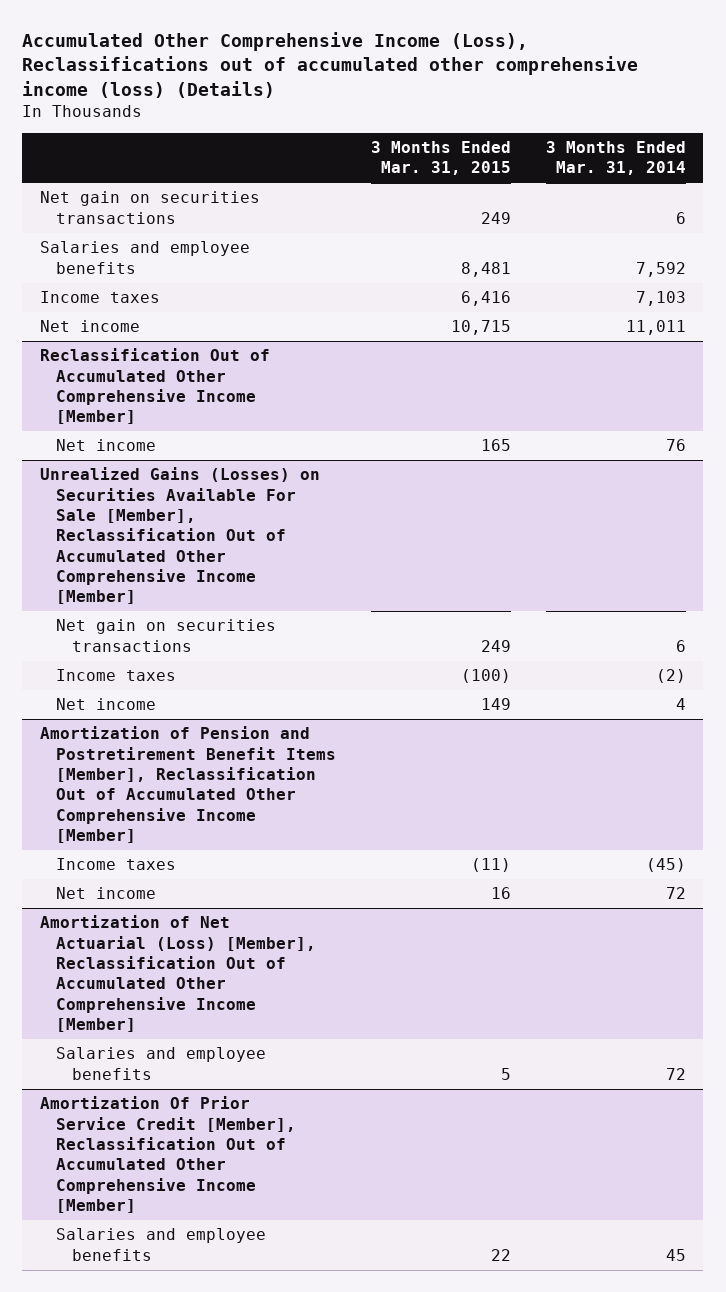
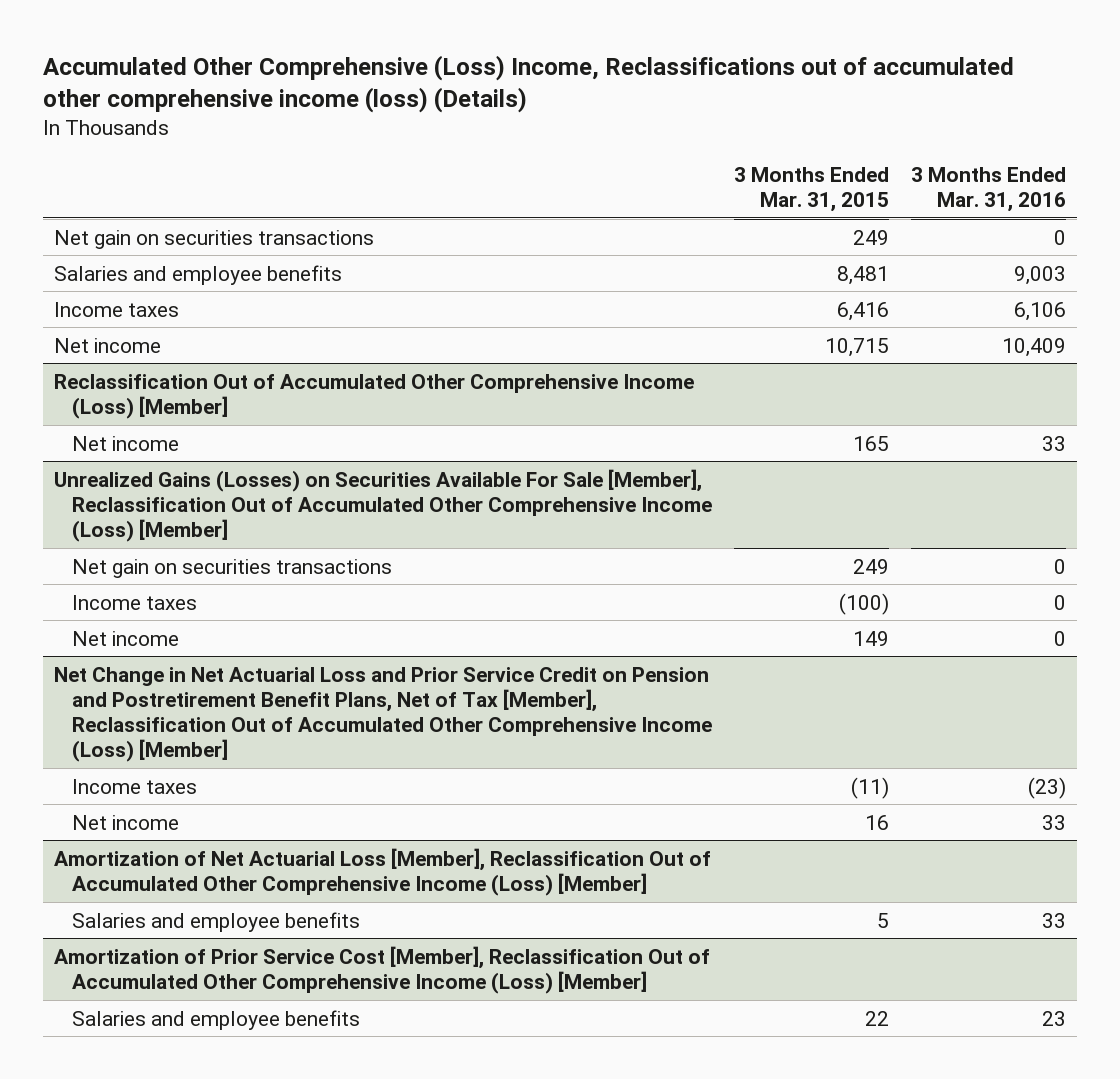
[22,31,639,98] Accumulated Other Comprehensive Income (Loss), Reclassifications out of accumulated other comprehensive income (loss) (Details) -> [42,54,1014,114] Accumulated Other Comprehensive (Loss) Income, Reclassifications out of accumulated other comprehensive income (loss) (Details)
[545,140,686,176] 3 Months Ended Mar. 31, 2014 -> none
none -> [911,166,1067,212] 3 Months Ended Mar. 31, 2016
[39,348,270,425] Reclassification Out of Accumulated Other Comprehensive Income [Member] -> [53,373,694,419] Reclassification Out of Accumulated Other Comprehensive Income (Loss) [Member]
[39,467,320,605] Unrealized Gains (Losses) on Securities Available For Sale [Member], Reclassification Out of Accumulated Other Comprehensive Income [Member] -> [53,468,712,543] Unrealized Gains (Losses) on Securities Available For Sale [Member], Reclassification Out of Accumulated Other Comprehensive Income (Loss) [Member]
[39,726,336,844] Amortization of Pension and Postretirement Benefit Items [Member], Reclassification Out of Accumulated Other Comprehensive Income [Member] -> none
none -> [53,666,712,763] Net Change in Net Actuarial Loss and Prior Service Credit on Pension and Postretirement Benefit Plans, Net of Tax [Member], Reclassification Out of Accumulated Other Comprehensive Income (Loss) [Member]
[39,915,316,1033] Amortization of Net Actuarial (Loss) [Member], Reclassification Out of Accumulated Other Comprehensive Income [Member] -> [53,847,711,896] Amortization of Net Actuarial Loss [Member], Reclassification Out of Accumulated Other Comprehensive Income (Loss) [Member]
[39,1096,296,1214] Amortization Of Prior Service Credit [Member], Reclassification Out of Accumulated Other Comprehensive Income [Member] -> [53,945,710,994] Amortization of Prior Service Cost [Member], Reclassification Out of Accumulated Other Comprehensive Income (Loss) [Member]

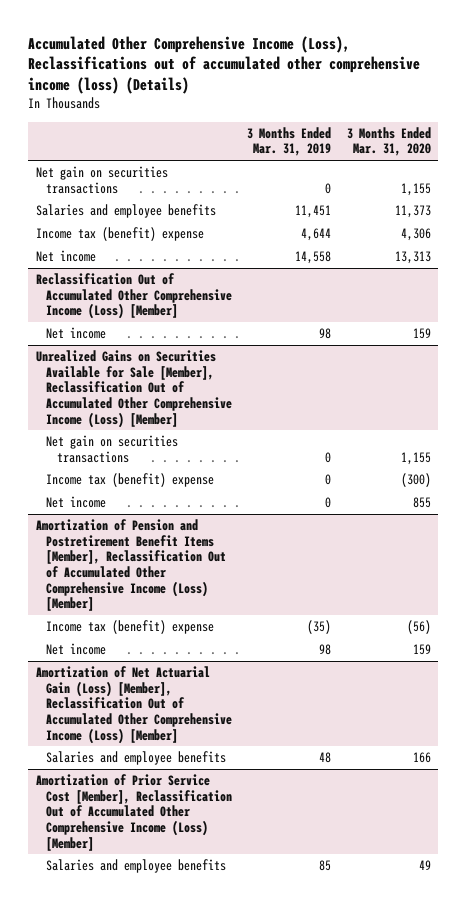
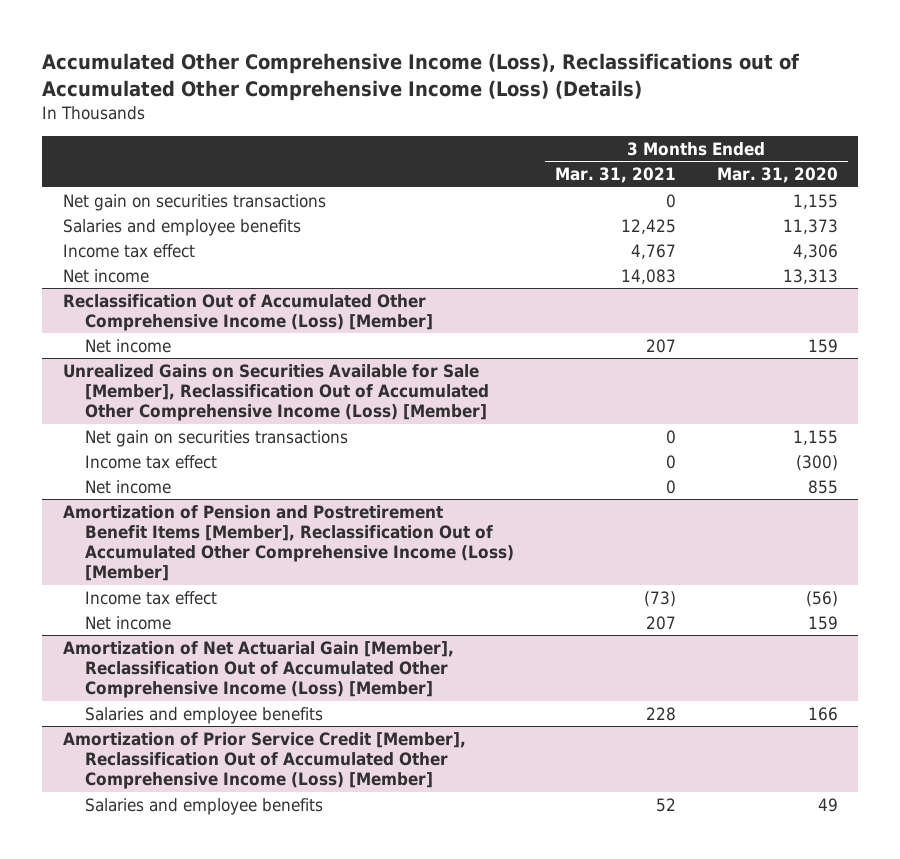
[27,35,420,95] Accumulated Other Comprehensive Income (Loss), Reclassifications out of accumulated other comprehensive income (loss) (Details) -> [42,53,800,101] Accumulated Other Comprehensive Income (Loss), Reclassifications out of Accumulated Other Comprehensive Income (Loss) (Details)
[247,126,332,157] 3 Months Ended Mar. 31, 2019 -> none
none -> [554,167,676,184] Mar. 31, 2021
[35,227,204,242] Income tax (benefit) expense -> [62,243,195,258] Income tax effect
[46,473,215,488] Income tax (benefit) expense -> [84,454,217,469] Income tax effect
[46,620,215,635] Income tax (benefit) expense -> [84,590,217,605] Income tax effect
[35,666,233,744] Amortization of Net Actuarial Gain (Loss) [Member], Reclassification Out of Accumulated Other Comprehensive Income (Loss) [Member] -> [62,640,454,699] Amortization of Net Actuarial Gain [Member], Reclassification Out of Accumulated Other Comprehensive Income (Loss) [Member]
[35,774,233,851] Amortization of Prior Service Cost [Member], Reclassification Out of Accumulated Other Comprehensive Income (Loss) [Member] -> [62,731,466,790] Amortization of Prior Service Credit [Member], Reclassification Out of Accumulated Other Comprehensive Income (Loss) [Member]

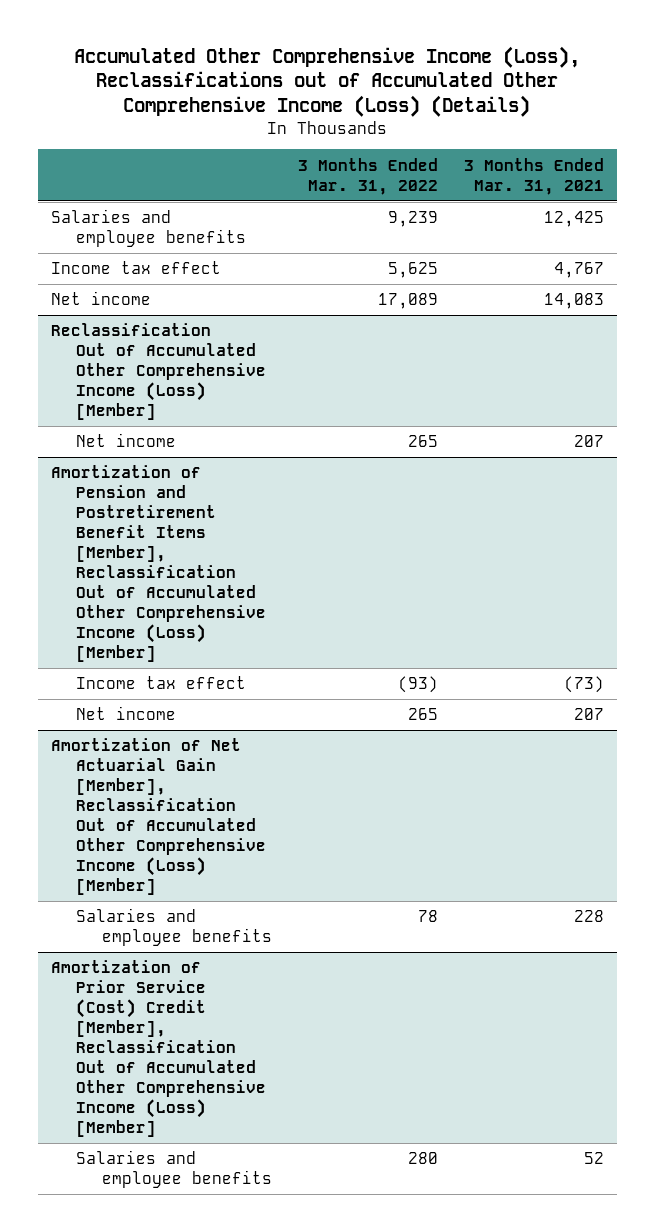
[716,167,838,184] Mar. 31, 2020 -> none
none -> [297,157,438,195] 3 Months Ended Mar. 31, 2022
[62,193,326,211] Net gain on securities transactions -> none
[62,363,489,422] Unrealized Gains on Securities Available for Sale [Member], Reclassification Out of Accumulated Other Comprehensive Income (Loss) [Member] -> none
[84,429,348,447] Net gain on securities transactions -> none
[84,454,217,469] Income tax effect -> none
[84,479,171,494] Net income -> none
[62,731,466,790] Amortization of Prior Service Credit [Member], Reclassification Out of Accumulated Other Comprehensive Income (Loss) [Member] -> [50,960,267,1137] Amortization of Prior Service (Cost) Credit [Member], Reclassification Out of Accumulated Other Comprehensive Income (Loss) [Member]

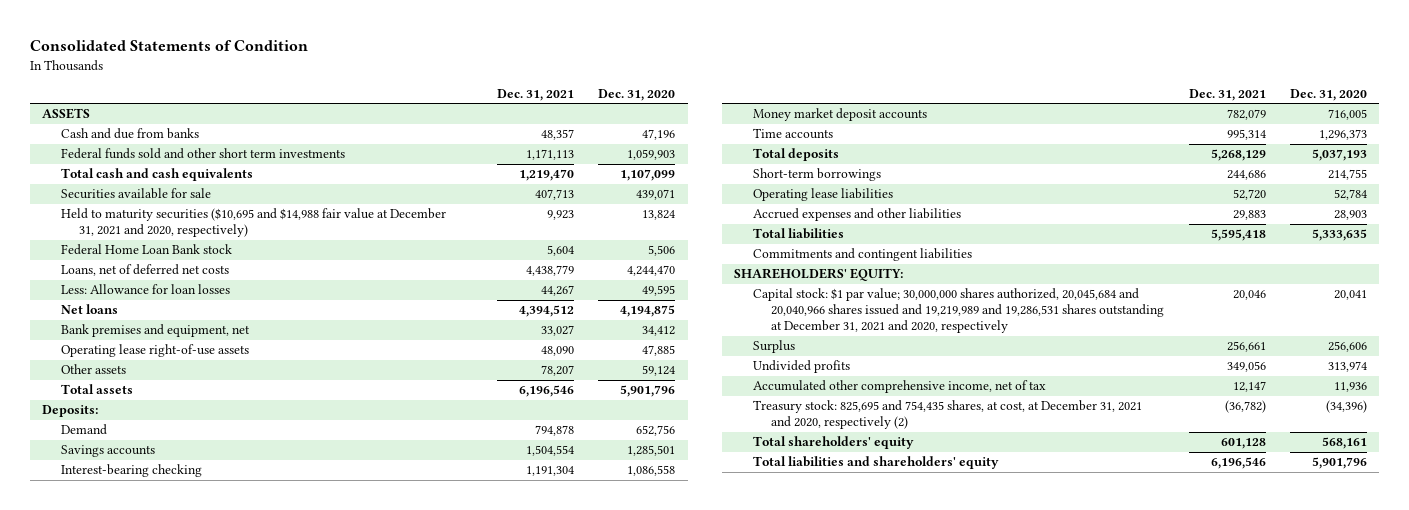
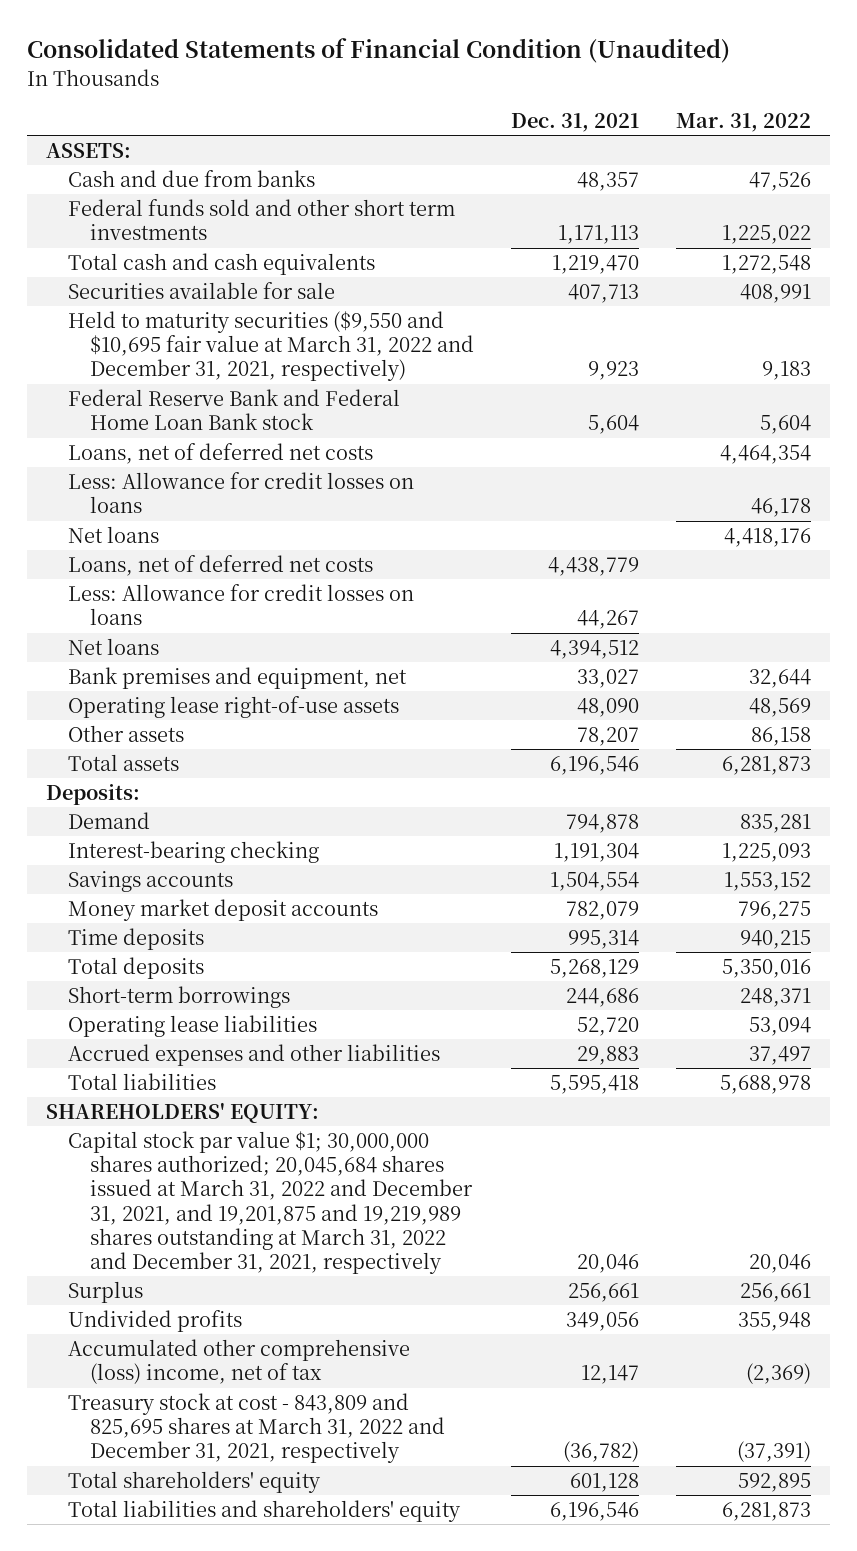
[30,40,309,52] Consolidated Statements of Condition -> [27,38,731,64] Consolidated Statements of Financial Condition (Unaudited)
[598,88,676,101] Dec. 31, 2020 -> none
none -> [676,112,812,132] Mar. 31, 2022
[42,108,91,120] ASSETS -> [45,143,131,159] ASSETS:
[60,208,446,238] Held to maturity securities ($10,695 and $14,988 fair value at December 31, 2021 and 2020, respectively) -> [67,311,475,382] Held to maturity securities ($9,550 and $10,695 fair value at March 31, 2022 and December 31, 2021, respectively)
[60,244,232,256] Federal Home Loan Bank stock -> [67,389,400,431] Federal Reserve Bank and Federal Home Loan Bank stock
none -> [67,443,373,465] Loans, net of deferred net costs
none -> [67,472,414,514] Less: Allowance for credit losses on loans
none -> [67,526,159,544] Net loans
[60,284,230,295] Less: Allowance for loan losses -> [67,584,414,626] Less: Allowance for credit losses on loans
[60,445,155,458] Savings accounts -> [67,871,233,893] Savings accounts
[752,128,833,140] Time accounts -> [67,928,204,951] Time deposits
[752,248,972,262] Commitments and contingent liabilities -> none
[752,288,1165,334] Capital stock: $1 par value; 30,000,000 shares authorized, 20,045,684 and 20,040,966 shares issued and 19,219,989 and 19,286,531 shares outstanding at December 31, 2021 and 2020, respectively -> [67,1131,474,1274] Capital stock par value $1; 30,000,000 shares authorized; 20,045,684 shares issued at March 31, 2022 and December 31, 2021, and 19,201,875 and 19,219,989 shares outstanding at March 31, 2022 and December 31, 2021, respectively
[752,380,1046,394] Accumulated other comprehensive income, net of tax -> [67,1339,410,1385] Accumulated other comprehensive (loss) income, net of tax
[752,400,1142,430] Treasury stock: 825,695 and 754,435 shares, at cost, at December 31, 2021 and 2020, respectively (2) -> [67,1393,446,1464] Treasury stock at cost - 843,809 and 825,695 shares at March 31, 2022 and December 31, 2021, respectively

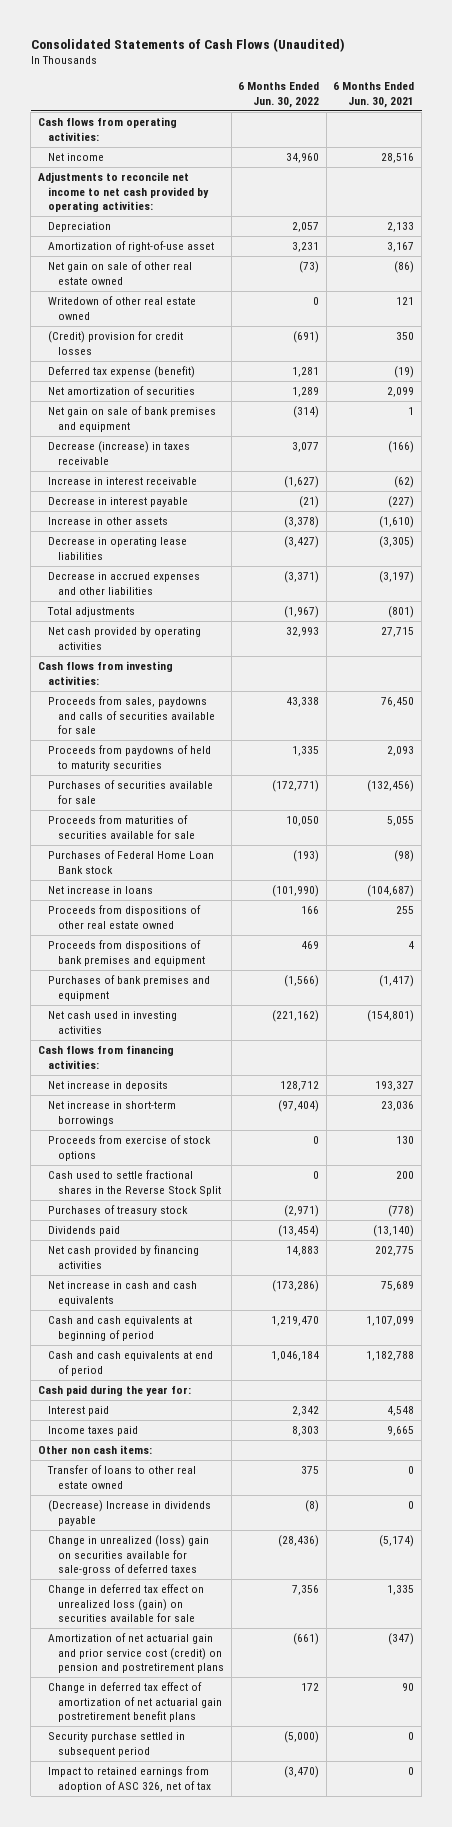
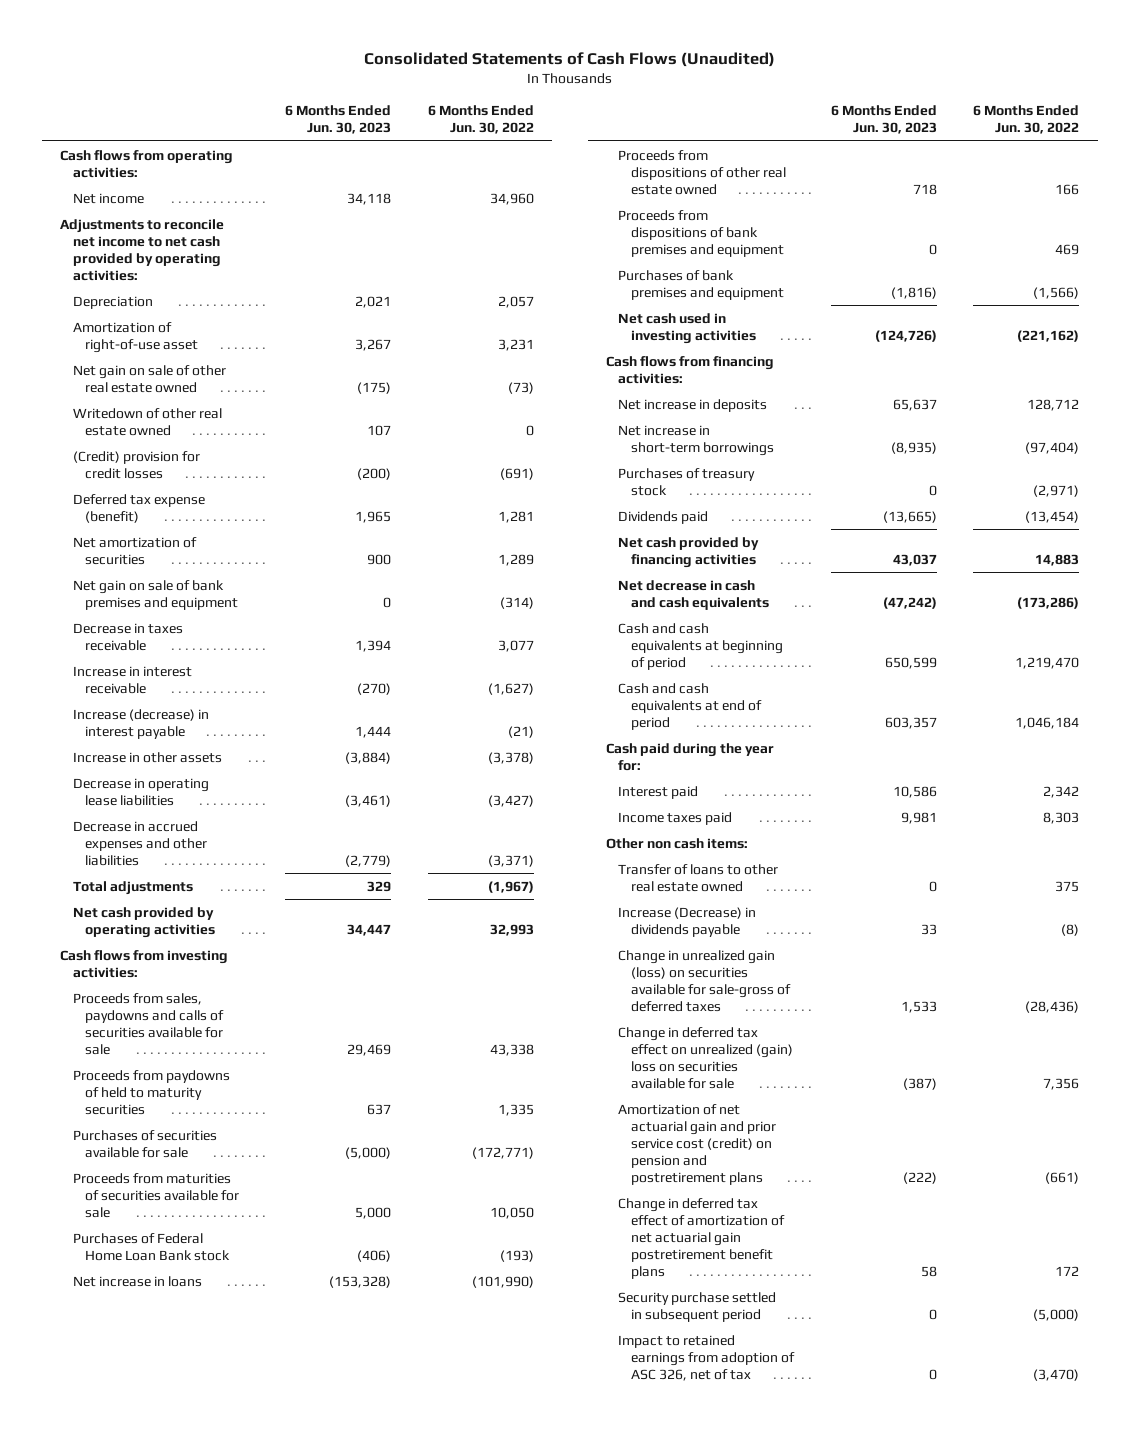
[333,82,415,108] 6 Months Ended Jun. 30, 2021 -> none
none -> [284,105,391,135] 6 Months Ended Jun. 30, 2023
[47,441,190,465] Decrease (increase) in taxes receivable -> [72,622,183,651] Decrease in taxes receivable
[47,497,188,508] Decrease in interest payable -> [72,708,209,739] Increase (decrease) in interest payable
[47,1135,211,1161] Proceeds from exercise of stock options -> none
[47,1170,222,1196] Cash used to settle fractional shares in the Reverse Stock Split -> none
[47,1281,197,1306] Net increase in cash and cash equivalents -> [618,579,769,610] Net decrease in cash and cash equivalents
[47,1500,211,1526] (Decrease) Increase in dividends payable -> [618,906,757,937] Increase (Decrease) in dividends payable
[47,1535,209,1576] Change in unrealized (loss) gain on securities available for sale-gross of deferred taxes -> [618,949,791,1012] Change in unrealized gain (loss) on securities available for sale-gross of deferred taxes
[47,1584,204,1623] Change in deferred tax effect on unrealized loss (gain) on securities available for sale -> [618,1026,793,1089] Change in deferred tax effect on unrealized (gain) loss on securities available for sale

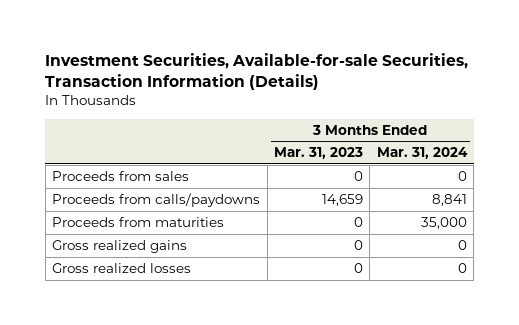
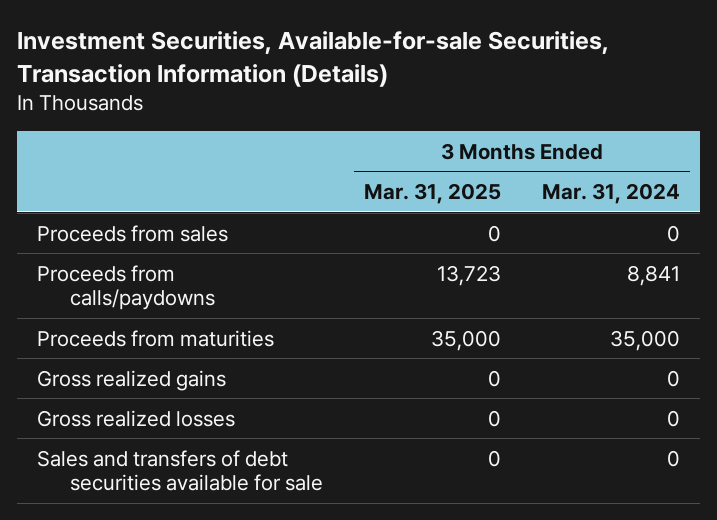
[274,147,364,160] Mar. 31, 2023 -> none
none -> [363,182,501,204] Mar. 31, 2025
none -> [37,449,323,492] Sales and transfers of debt securities available for sale

